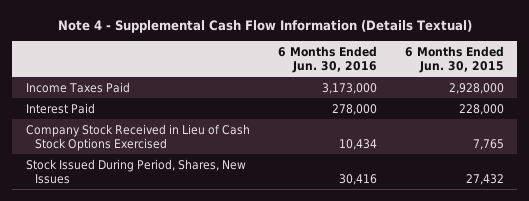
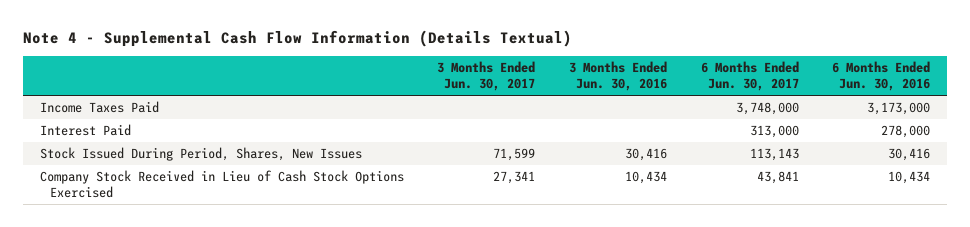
[404,45,504,73] 6 Months Ended Jun. 30, 2015 -> none
none -> [437,61,536,92] 3 Months Ended Jun. 30, 2017
none -> [568,61,667,92] 3 Months Ended Jun. 30, 2016
none -> [700,61,799,92] 6 Months Ended Jun. 30, 2017
[25,123,250,151] Company Stock Received in Lieu of Cash Stock Options Exercised -> [39,170,404,199] Company Stock Received in Lieu of Cash Stock Options Exercised

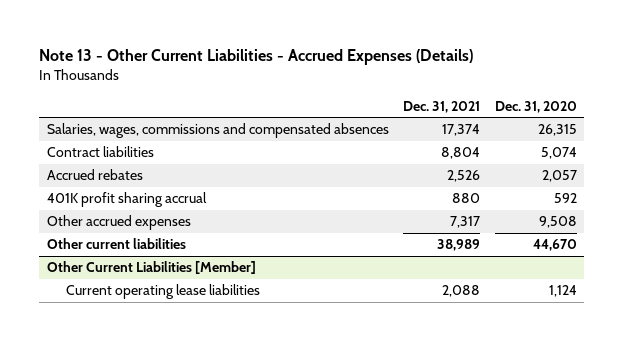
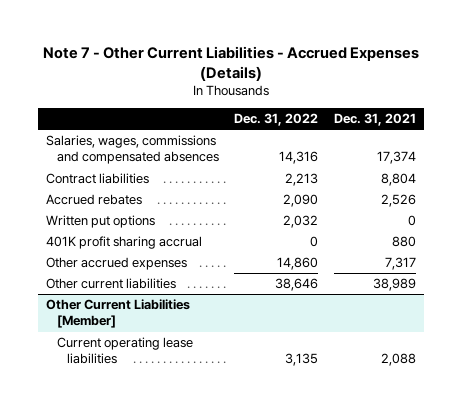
[39,49,474,66] Note 13 - Other Current Liabilities - Accrued Expenses (Details) -> [42,45,419,81] Note 7 - Other Current Liabilities - Accrued Expenses (Details)
[495,100,578,113] Dec. 31, 2020 -> none
none -> [234,113,319,127] Dec. 31, 2022
none -> [45,215,155,229] Written put options

